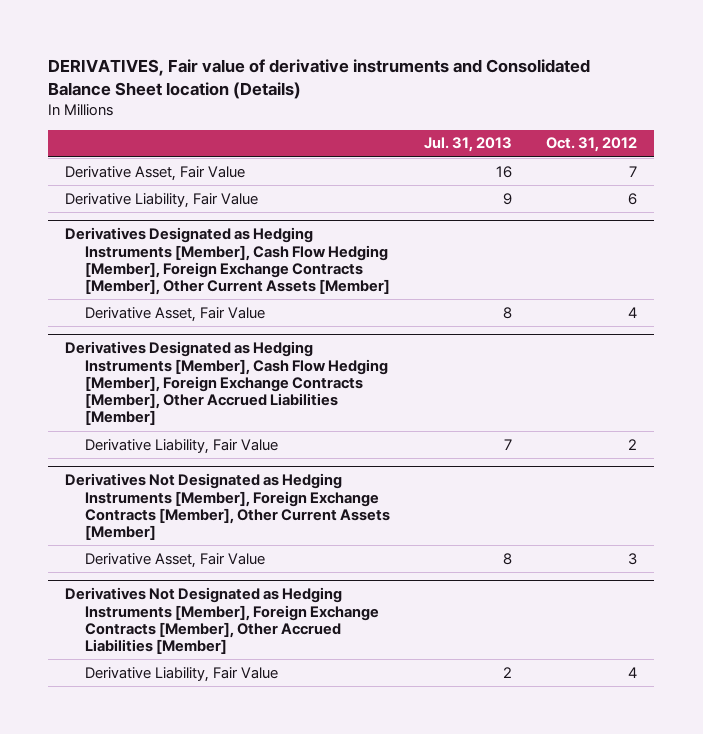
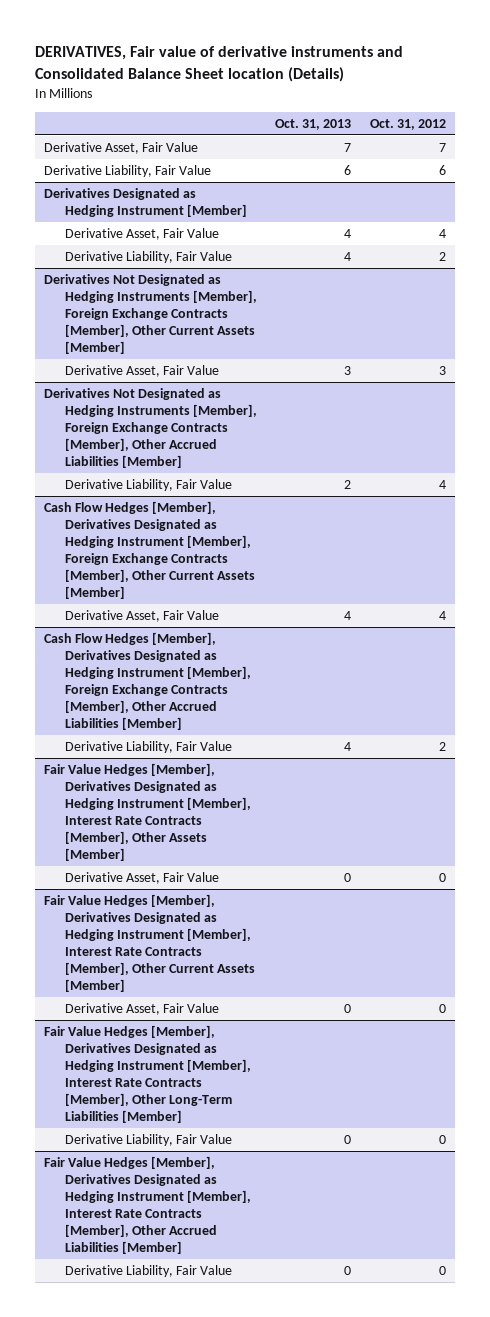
[424,137,513,153] Jul. 31, 2013 -> none
none -> [275,118,352,130] Oct. 31, 2013
[65,227,391,296] Derivatives Designated as Hedging Instruments [Member], Cash Flow Hedging [Member], Foreign Exchange Contracts [Member], Other Current Assets [Member] -> none
none -> [44,188,248,218] Derivatives Designated as Hedging Instrument [Member]
[65,341,389,426] Derivatives Designated as Hedging Instruments [Member], Cash Flow Hedging [Member], Foreign Exchange Contracts [Member], Other Accrued Liabilities [Member] -> none
none -> [44,501,256,600] Cash Flow Hedges [Member], Derivatives Designated as Hedging Instrument [Member], Foreign Exchange Contracts [Member], Other Current Assets [Member]
none -> [65,610,220,623] Derivative Asset, Fair Value
none -> [44,632,252,731] Cash Flow Hedges [Member], Derivatives Designated as Hedging Instrument [Member], Foreign Exchange Contracts [Member], Other Accrued Liabilities [Member]
none -> [65,741,233,754] Derivative Liability, Fair Value
none -> [44,763,252,862] Fair Value Hedges [Member], Derivatives Designated as Hedging Instrument [Member], Interest Rate Contracts [Member], Other Assets [Member]
none -> [65,872,220,885] Derivative Asset, Fair Value
none -> [44,894,256,993] Fair Value Hedges [Member], Derivatives Designated as Hedging Instrument [Member], Interest Rate Contracts [Member], Other Current Assets [Member]
none -> [65,1003,220,1016] Derivative Asset, Fair Value
none -> [44,1025,252,1124] Fair Value Hedges [Member], Derivatives Designated as Hedging Instrument [Member], Interest Rate Contracts [Member], Other Long-Term Liabilities [Member]
none -> [65,1134,233,1147] Derivative Liability, Fair Value
none -> [44,1156,252,1255] Fair Value Hedges [Member], Derivatives Designated as Hedging Instrument [Member], Interest Rate Contracts [Member], Other Accrued Liabilities [Member]
none -> [65,1265,233,1278] Derivative Liability, Fair Value

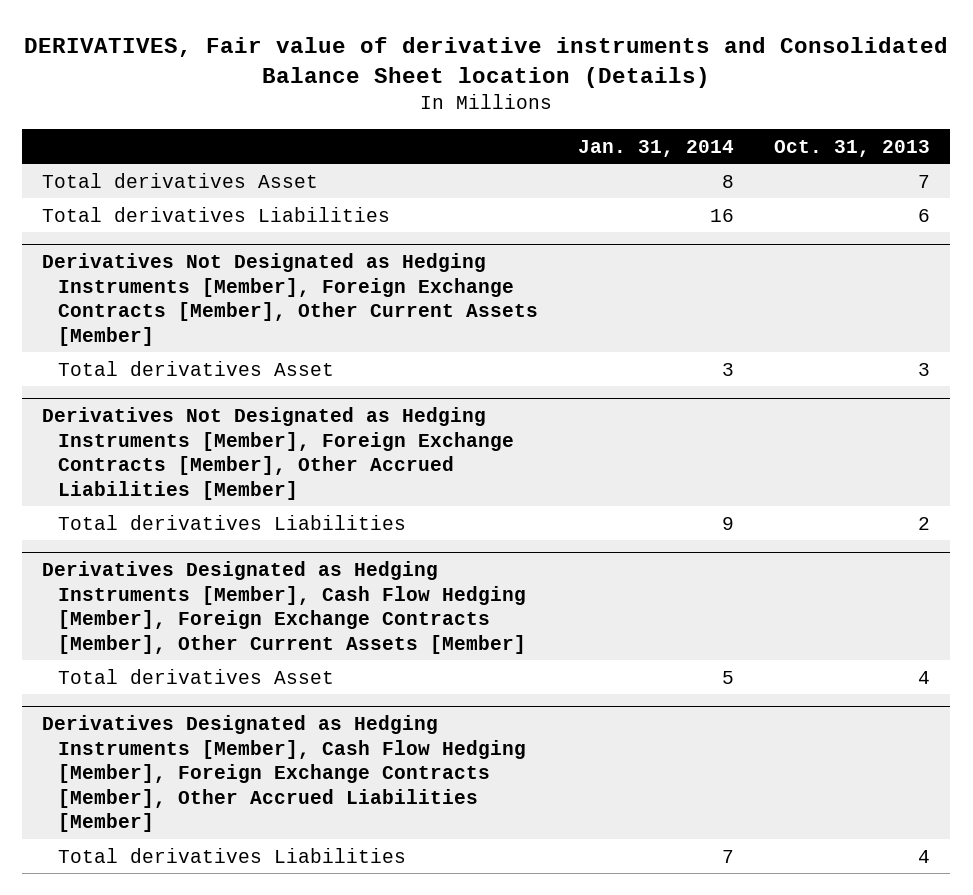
[369,118,446,130] Oct. 31, 2012 -> none
none -> [578,139,735,157] Jan. 31, 2014
[44,188,248,218] Derivatives Designated as Hedging Instrument [Member] -> none
[65,228,220,241] Derivative Asset, Fair Value -> none
[65,251,233,264] Derivative Liability, Fair Value -> none
[44,142,199,155] Derivative Asset, Fair Value -> [42,172,319,188] Total derivatives Asset
[44,165,212,178] Derivative Liability, Fair Value -> [42,206,391,222] Total derivatives Liabilities
[65,365,220,378] Derivative Asset, Fair Value -> [58,360,335,376] Total derivatives Asset
[44,763,252,862] Fair Value Hedges [Member], Derivatives Designated as Hedging Instrument [Member], Interest Rate Contracts [Member], Other Assets [Member] -> none
[65,872,220,885] Derivative Asset, Fair Value -> none
[44,894,256,993] Fair Value Hedges [Member], Derivatives Designated as Hedging Instrument [Member], Interest Rate Contracts [Member], Other Current Assets [Member] -> none
[65,1003,220,1016] Derivative Asset, Fair Value -> none
[44,1025,252,1124] Fair Value Hedges [Member], Derivatives Designated as Hedging Instrument [Member], Interest Rate Contracts [Member], Other Long-Term Liabilities [Member] -> none
[65,1134,233,1147] Derivative Liability, Fair Value -> none
[44,1156,252,1255] Fair Value Hedges [Member], Derivatives Designated as Hedging Instrument [Member], Interest Rate Contracts [Member], Other Accrued Liabilities [Member] -> none
[65,1265,233,1278] Derivative Liability, Fair Value -> none
[65,479,233,492] Derivative Liability, Fair Value -> [58,514,407,530] Total derivatives Liabilities
[44,501,256,600] Cash Flow Hedges [Member], Derivatives Designated as Hedging Instrument [Member], Foreign Exchange Contracts [Member], Other Current Assets [Member] -> [42,560,527,654] Derivatives Designated as Hedging Instruments [Member], Cash Flow Hedging [Member], Foreign Exchange Contracts [Member], Other Current Assets [Member]
[65,610,220,623] Derivative Asset, Fair Value -> [58,668,335,684] Total derivatives Asset
[44,632,252,731] Cash Flow Hedges [Member], Derivatives Designated as Hedging Instrument [Member], Foreign Exchange Contracts [Member], Other Accrued Liabilities [Member] -> [42,714,527,833] Derivatives Designated as Hedging Instruments [Member], Cash Flow Hedging [Member], Foreign Exchange Contracts [Member], Other Accrued Liabilities [Member]
[65,741,233,754] Derivative Liability, Fair Value -> [58,847,407,863] Total derivatives Liabilities

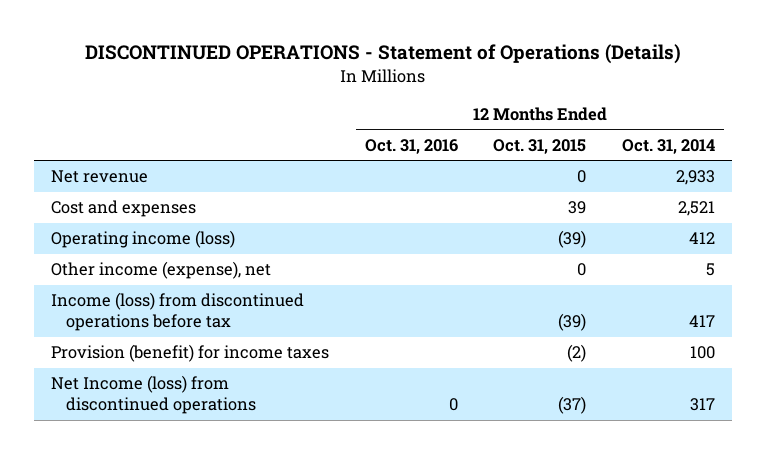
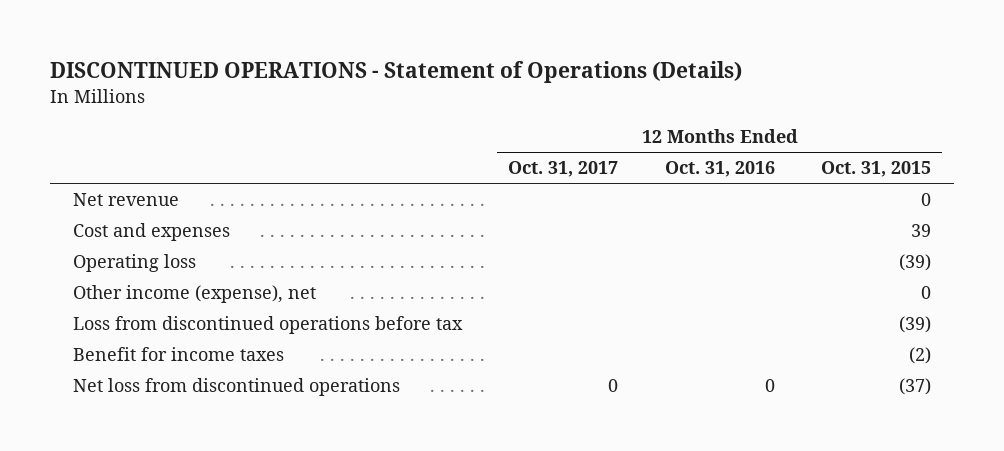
[621,138,715,154] Oct. 31, 2014 -> none
none -> [508,161,619,178] Oct. 31, 2017
[51,230,236,249] Operating income (loss) -> [73,253,197,272] Operating loss
[51,292,305,332] Income (loss) from discontinued operations before tax -> [73,315,464,334] Loss from discontinued operations before tax
[51,344,330,363] Provision (benefit) for income taxes -> [73,346,285,361] Benefit for income taxes
[51,375,256,415] Net Income (loss) from discontinued operations -> [73,377,401,396] Net loss from discontinued operations

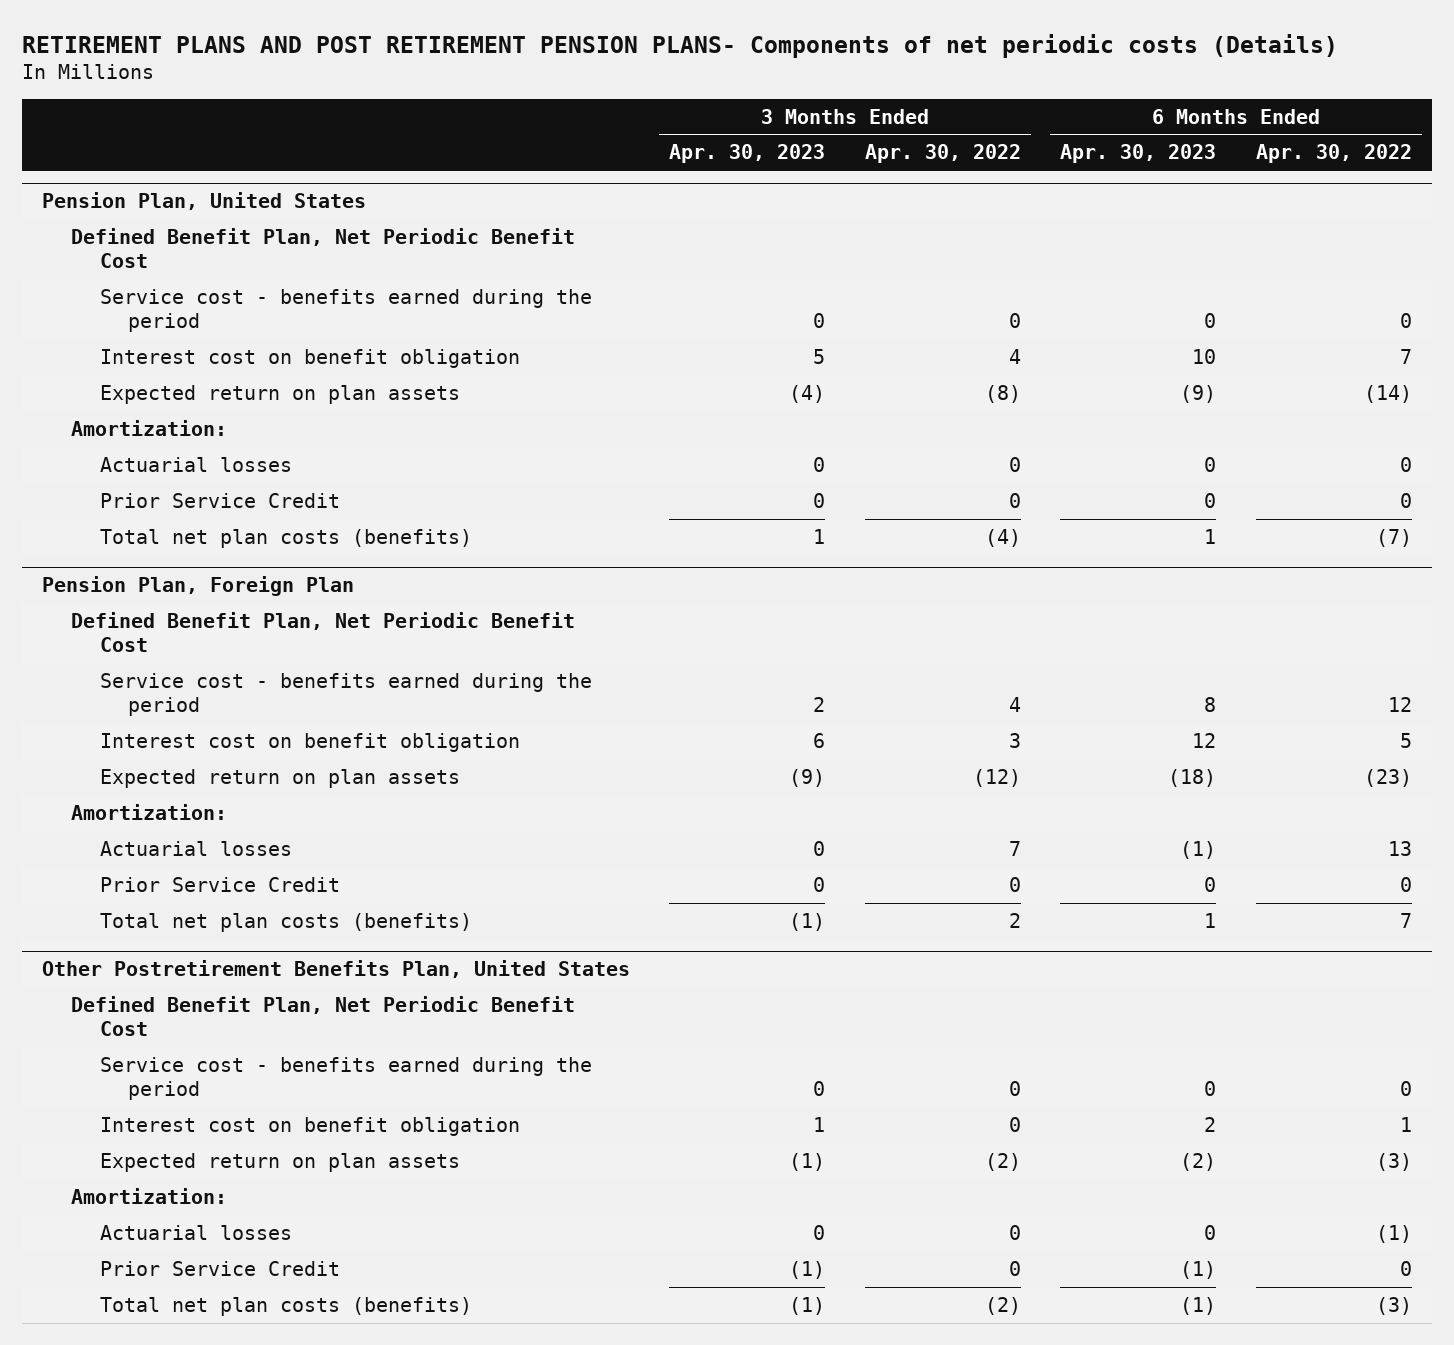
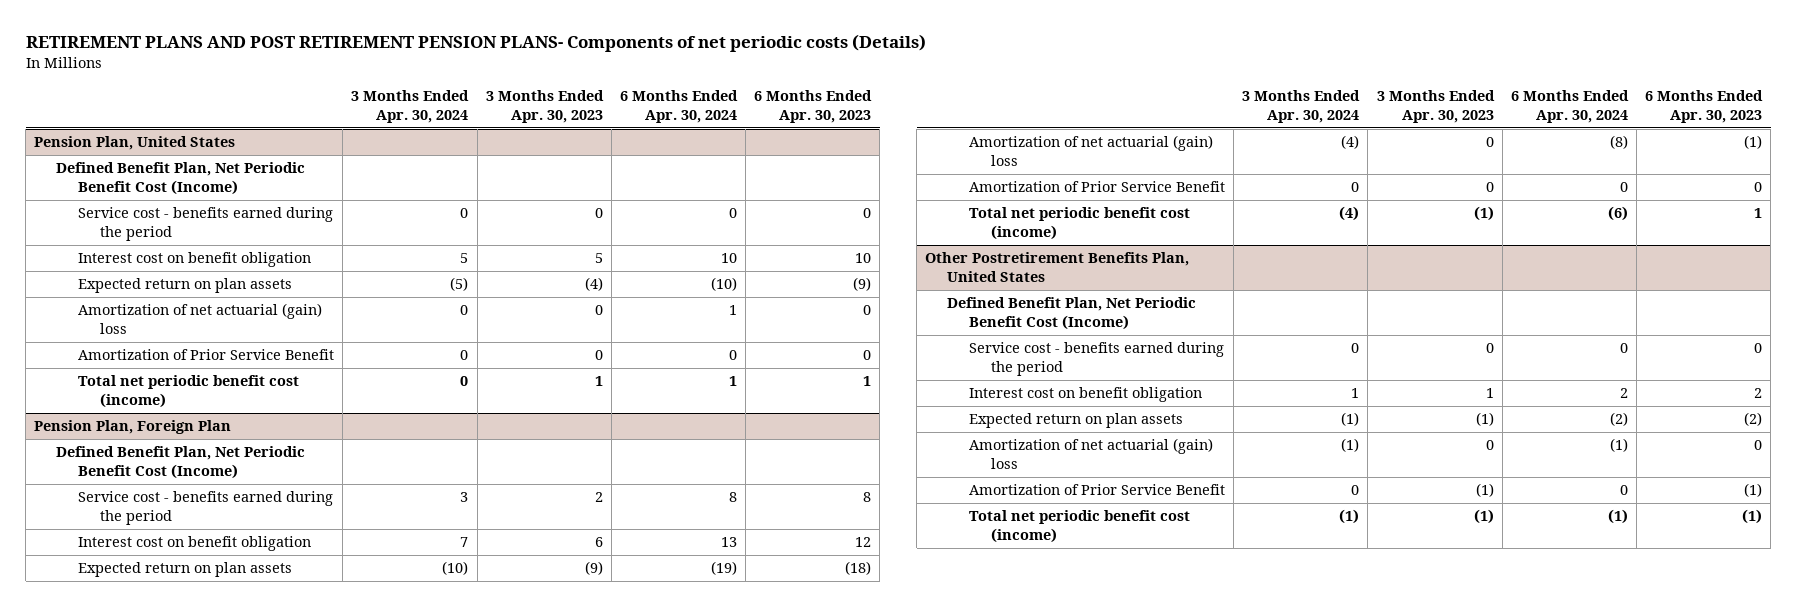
[864,144,1021,164] Apr. 30, 2022 -> none
[1255,144,1412,164] Apr. 30, 2022 -> none
none -> [351,90,470,123] 3 Months Ended Apr. 30, 2024
none -> [620,90,739,123] 6 Months Ended Apr. 30, 2024
[70,227,575,269] Defined Benefit Plan, Net Periodic Benefit Cost -> [56,162,306,196] Defined Benefit Plan, Net Periodic Benefit Cost (Income)
[70,419,227,436] Amortization: -> none
[99,456,292,472] Actuarial losses -> [78,303,323,335] Amortization of net actuarial (gain) loss
[99,492,340,508] Prior Service Credit -> [78,349,335,361] Amortization of Prior Service Benefit
[99,528,472,548] Total net plan costs (benefits) -> [78,375,300,409] Total net periodic benefit cost (income)
[70,611,575,653] Defined Benefit Plan, Net Periodic Benefit Cost -> [56,446,306,480] Defined Benefit Plan, Net Periodic Benefit Cost (Income)
[70,803,227,820] Amortization: -> none
[99,840,292,856] Actuarial losses -> [968,135,1213,167] Amortization of net actuarial (gain) loss
[99,876,340,892] Prior Service Credit -> [968,181,1225,193] Amortization of Prior Service Benefit
[99,912,472,932] Total net plan costs (benefits) -> [968,207,1190,241] Total net periodic benefit cost (income)
[70,995,575,1037] Defined Benefit Plan, Net Periodic Benefit Cost -> [947,297,1197,331] Defined Benefit Plan, Net Periodic Benefit Cost (Income)
[70,1187,227,1204] Amortization: -> none
[99,1224,292,1240] Actuarial losses -> [968,438,1213,470] Amortization of net actuarial (gain) loss
[99,1260,340,1276] Prior Service Credit -> [968,484,1225,496] Amortization of Prior Service Benefit
[99,1296,472,1316] Total net plan costs (benefits) -> [968,510,1190,544] Total net periodic benefit cost (income)

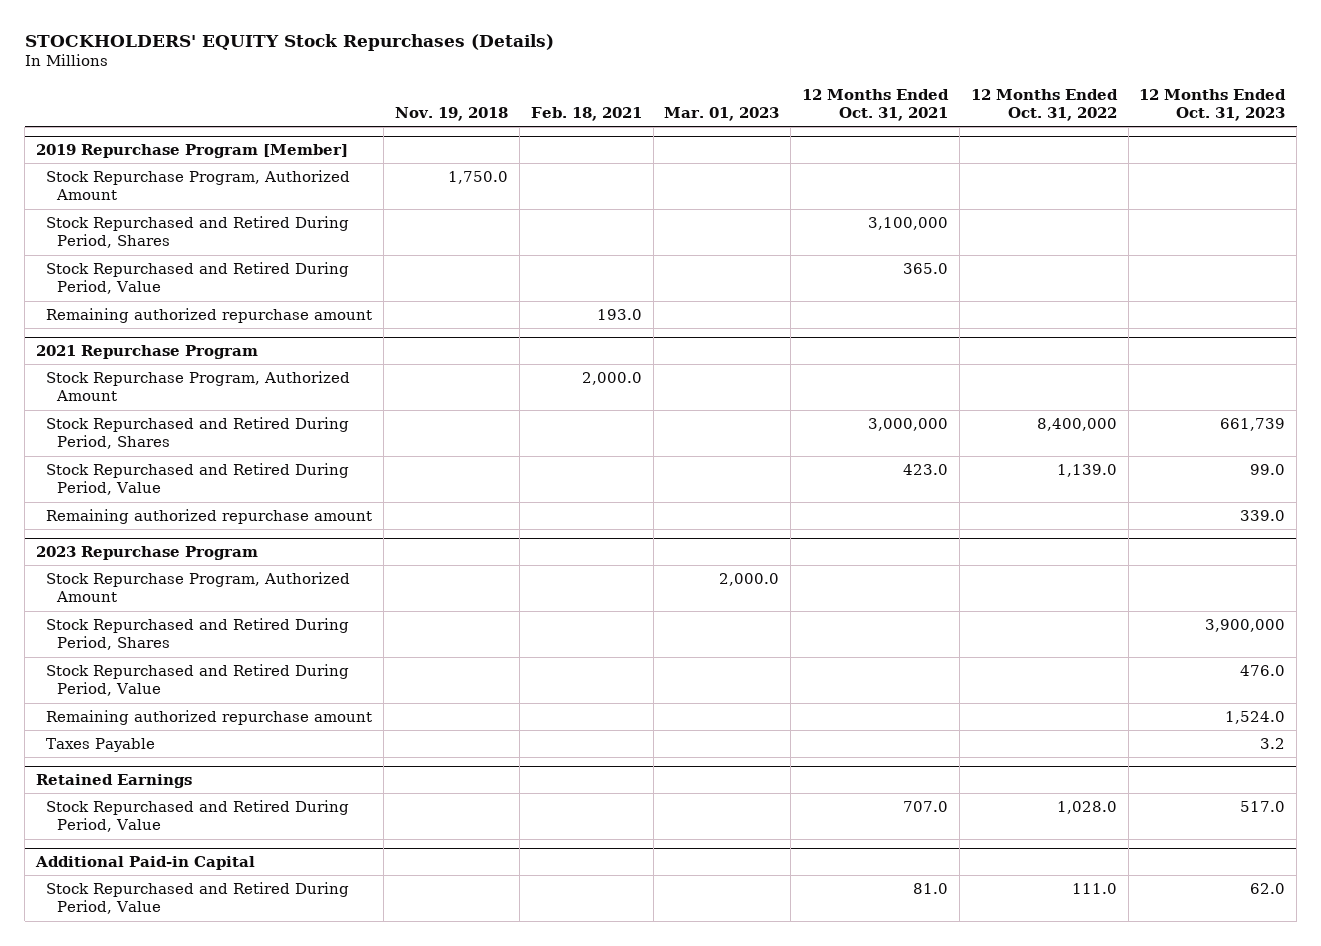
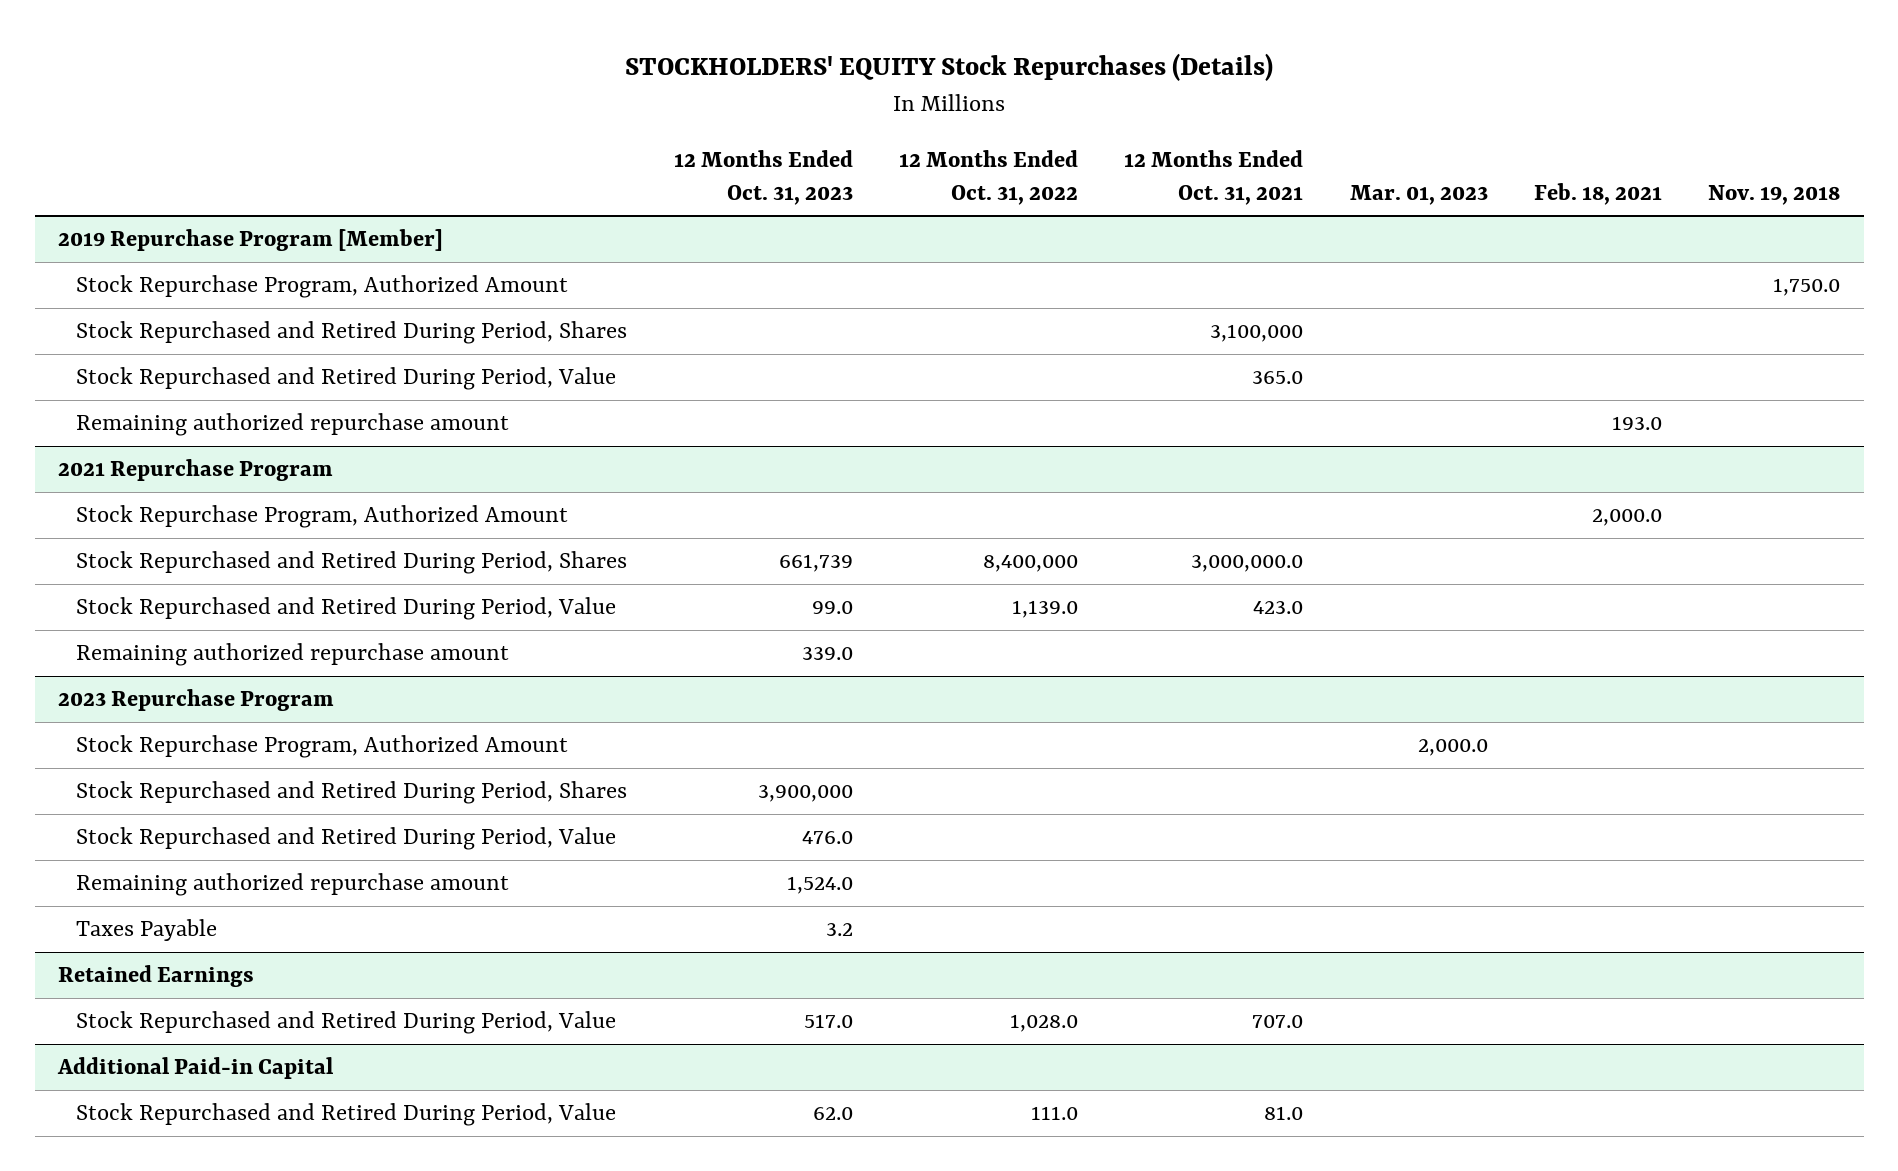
[868,417,949,431] 3,000,000 -> [1191,555,1304,573] 3,000,000.0

